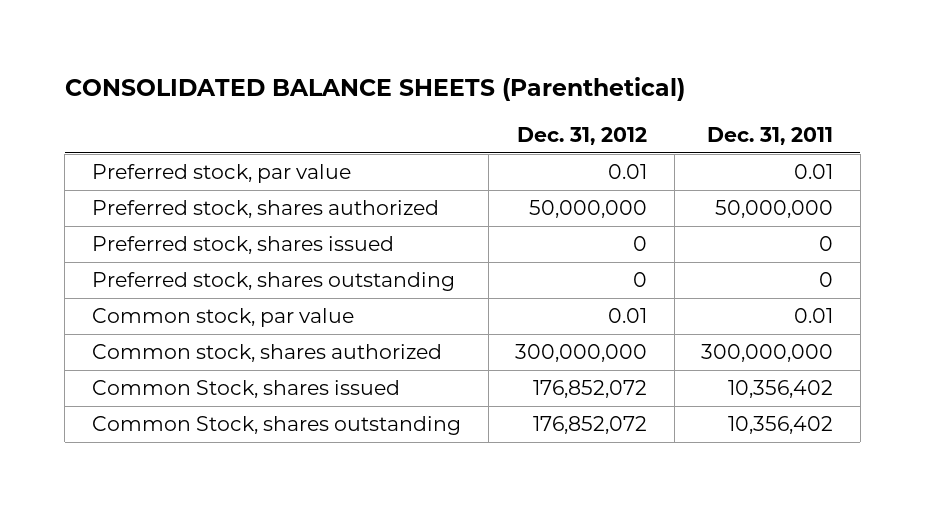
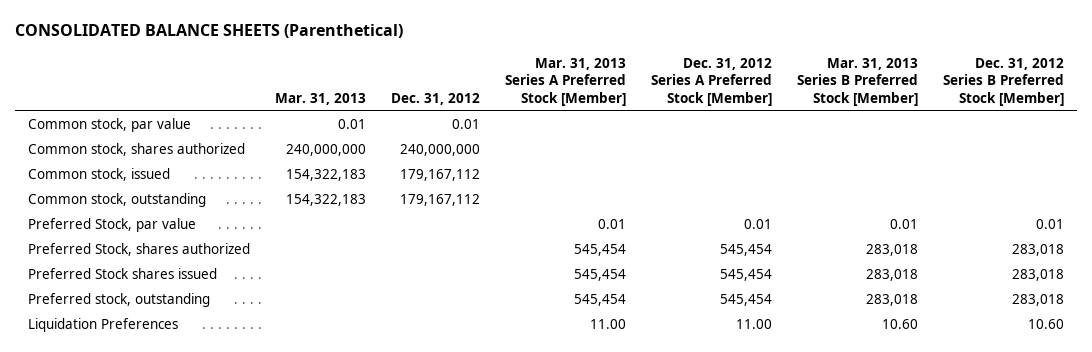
[707,126,834,145] Dec. 31, 2011 -> none
none -> [274,93,366,106] Mar. 31, 2013
none -> [504,57,626,107] Mar. 31, 2013 Series A Preferred Stock [Member]
none -> [651,57,773,107] Dec. 31, 2012 Series A Preferred Stock [Member]
none -> [797,57,919,107] Mar. 31, 2013 Series B Preferred Stock [Member]
none -> [943,57,1065,107] Dec. 31, 2012 Series B Preferred Stock [Member]
[92,164,352,184] Preferred stock, par value -> none
[92,200,440,219] Preferred stock, shares authorized -> none
[92,236,395,255] Preferred stock, shares issued -> none
[92,272,456,292] Preferred stock, shares outstanding -> none
[515,344,648,363] 300,000,000 -> [399,144,480,157] 240,000,000
[92,380,401,399] Common Stock, shares issued -> [27,168,170,182] Common stock, issued
[533,380,648,399] 176,852,072 -> [399,169,480,182] 179,167,112
[92,416,462,436] Common Stock, shares outstanding -> [27,193,206,208] Common stock, outstanding
[533,416,648,435] 176,852,072 -> [399,194,480,207] 179,167,112
none -> [27,218,196,233] Preferred Stock, par value
none -> [27,243,250,257] Preferred Stock, shares authorized
none -> [27,268,217,280] Preferred Stock shares issued
none -> [27,293,210,308] Preferred stock, outstanding
none -> [27,318,178,333] Liquidation Preferences

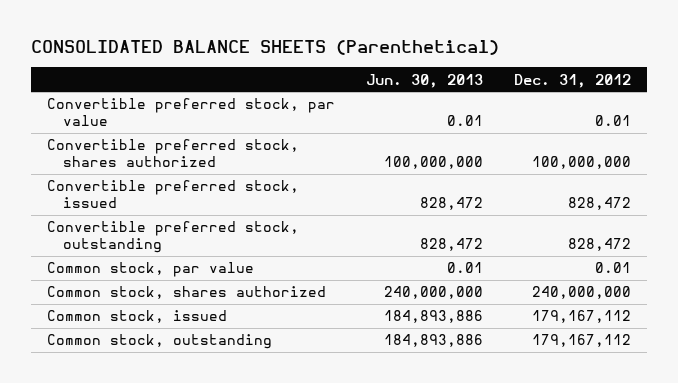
[274,93,366,106] Mar. 31, 2013 -> none
[504,57,626,107] Mar. 31, 2013 Series A Preferred Stock [Member] -> none
[651,57,773,107] Dec. 31, 2012 Series A Preferred Stock [Member] -> none
[797,57,919,107] Mar. 31, 2013 Series B Preferred Stock [Member] -> none
[943,57,1065,107] Dec. 31, 2012 Series B Preferred Stock [Member] -> none
none -> [365,73,483,88] Jun. 30, 2013
none -> [46,98,335,127] Convertible preferred stock, par value
none -> [46,139,299,168] Convertible preferred stock, shares authorized
none -> [46,180,299,209] Convertible preferred stock, issued
none -> [46,221,299,254] Convertible preferred stock, outstanding
[27,218,196,233] Preferred Stock, par value -> none
[27,243,250,257] Preferred Stock, shares authorized -> none
[27,268,217,280] Preferred Stock shares issued -> none
[27,293,210,308] Preferred stock, outstanding -> none
[27,318,178,333] Liquidation Preferences -> none

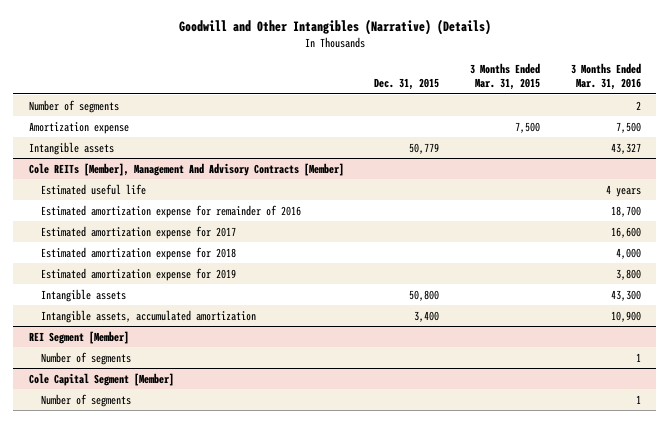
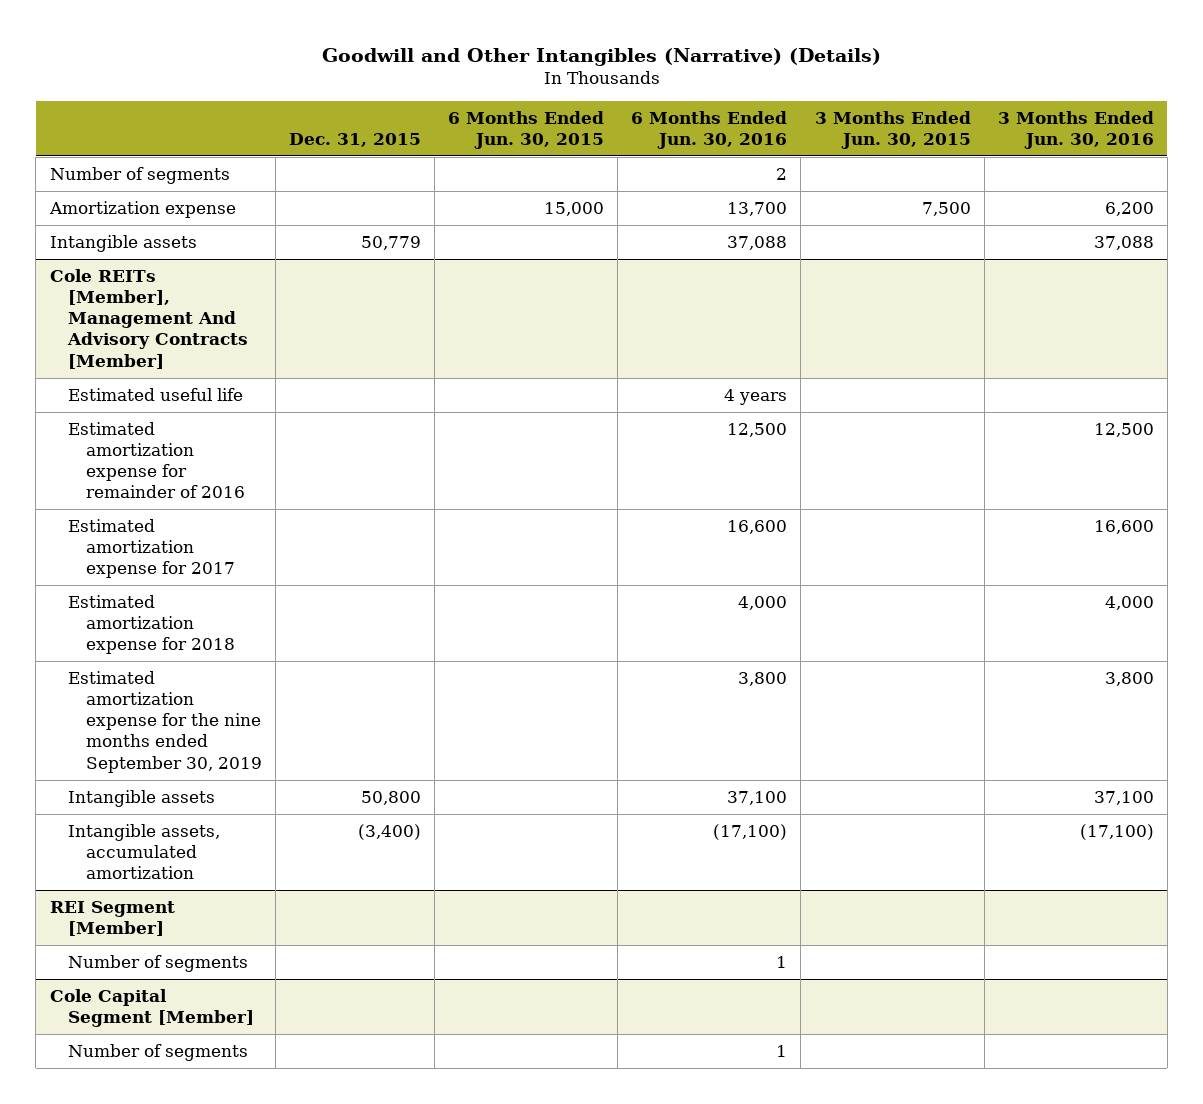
[470,63,541,91] 3 Months Ended Mar. 31, 2015 -> none
[570,63,641,91] 3 Months Ended Mar. 31, 2016 -> none
none -> [448,110,605,149] 6 Months Ended Jun. 30, 2015
none -> [631,110,788,149] 6 Months Ended Jun. 30, 2016
none -> [814,110,971,149] 3 Months Ended Jun. 30, 2015
none -> [997,110,1154,149] 3 Months Ended Jun. 30, 2016
[41,267,237,281] Estimated amortization expense for 2019 -> [67,671,262,773] Estimated amortization expense for the nine months ended September 30, 2019
[414,310,440,322] 3,400 -> [357,824,421,841] (3,400)

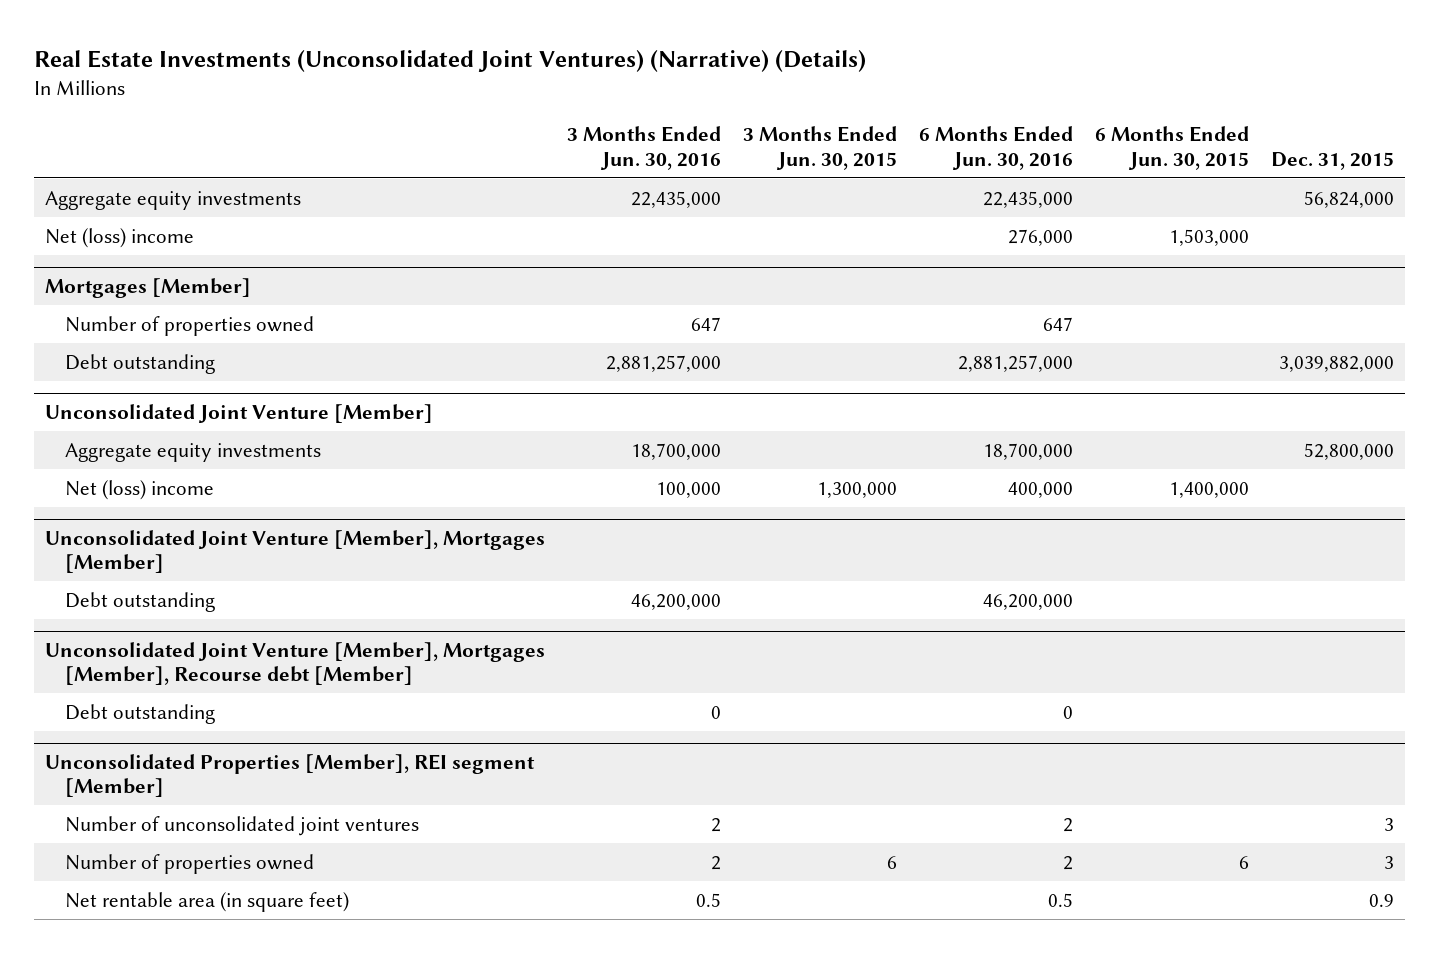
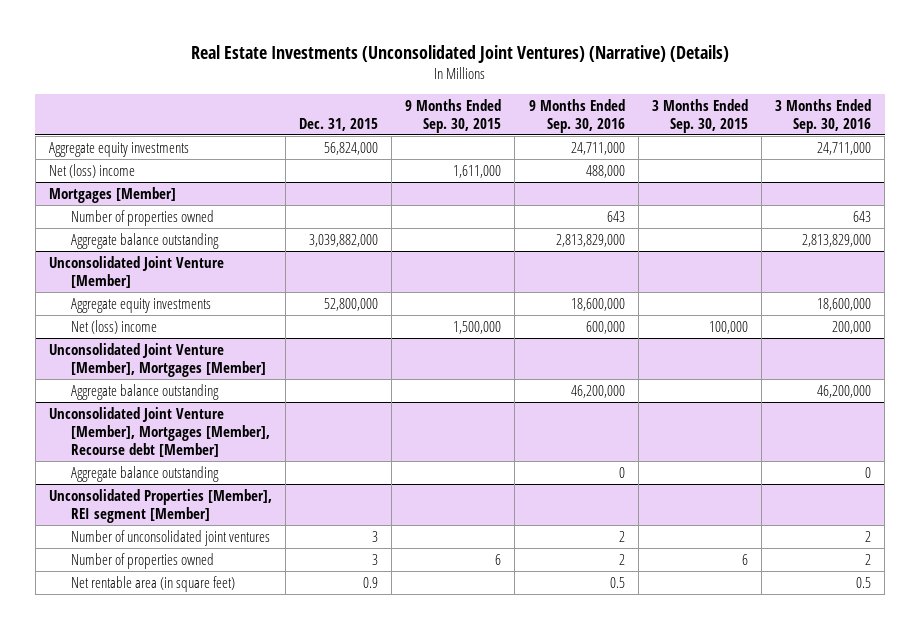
[567,126,722,170] 3 Months Ended Jun. 30, 2016 -> none
[743,126,898,170] 3 Months Ended Jun. 30, 2015 -> none
[919,126,1074,170] 6 Months Ended Jun. 30, 2016 -> none
[1095,126,1250,170] 6 Months Ended Jun. 30, 2015 -> none
none -> [405,99,502,134] 9 Months Ended Sep. 30, 2015
none -> [528,99,625,134] 9 Months Ended Sep. 30, 2016
none -> [651,99,748,134] 3 Months Ended Sep. 30, 2015
none -> [775,99,872,134] 3 Months Ended Sep. 30, 2016
[65,353,216,374] Debt outstanding -> [70,232,219,249] Aggregate balance outstanding
[65,591,216,612] Debt outstanding -> [70,383,219,400] Aggregate balance outstanding
[65,703,216,724] Debt outstanding -> [70,465,219,482] Aggregate balance outstanding

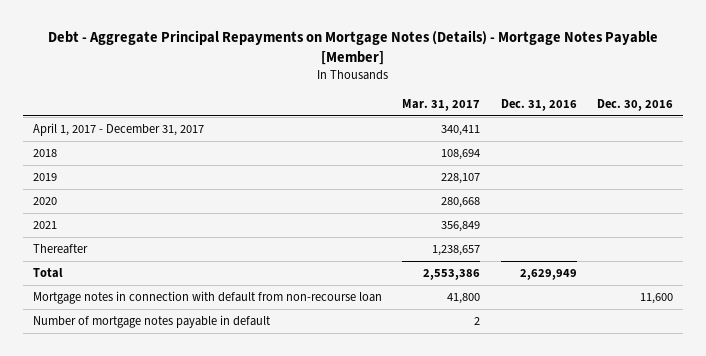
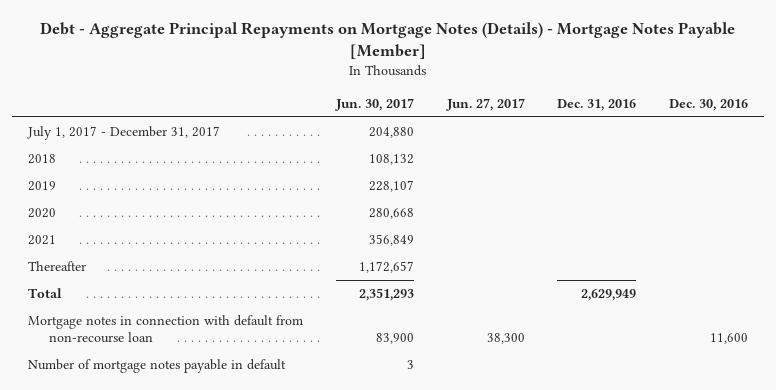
[402,98,481,111] Mar. 31, 2017 -> none
none -> [335,97,415,111] Jun. 30, 2017
none -> [445,97,525,111] Jun. 27, 2017
[32,123,204,137] April 1, 2017 - December 31, 2017 -> [27,126,221,141] July 1, 2017 - December 31, 2017

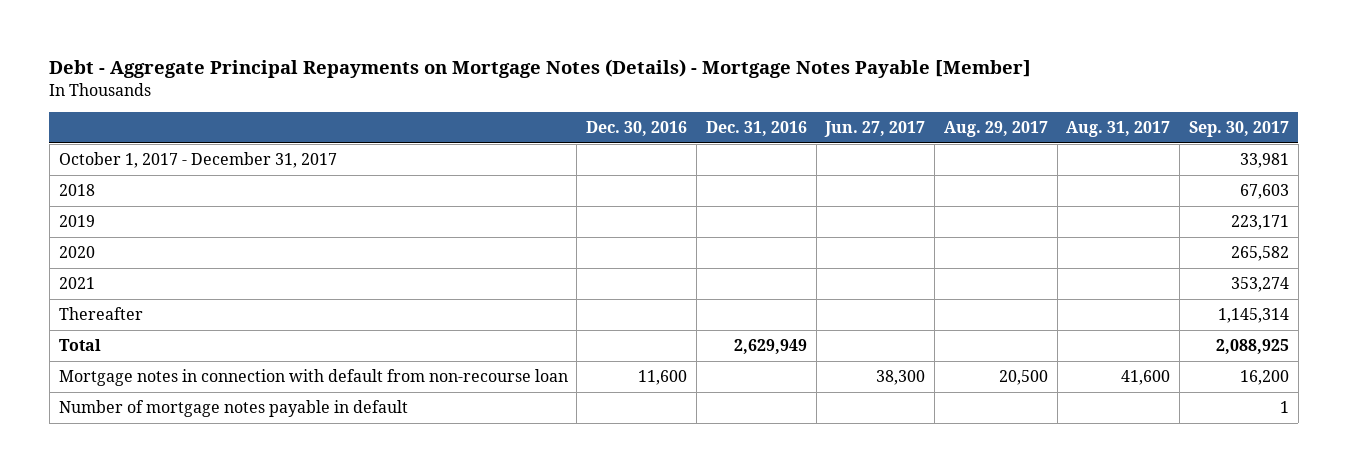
[335,97,415,111] Jun. 30, 2017 -> none
none -> [943,121,1048,138] Aug. 29, 2017
none -> [1066,121,1171,138] Aug. 31, 2017
none -> [1188,121,1289,138] Sep. 30, 2017
[27,126,221,141] July 1, 2017 - December 31, 2017 -> [58,152,337,169] October 1, 2017 - December 31, 2017

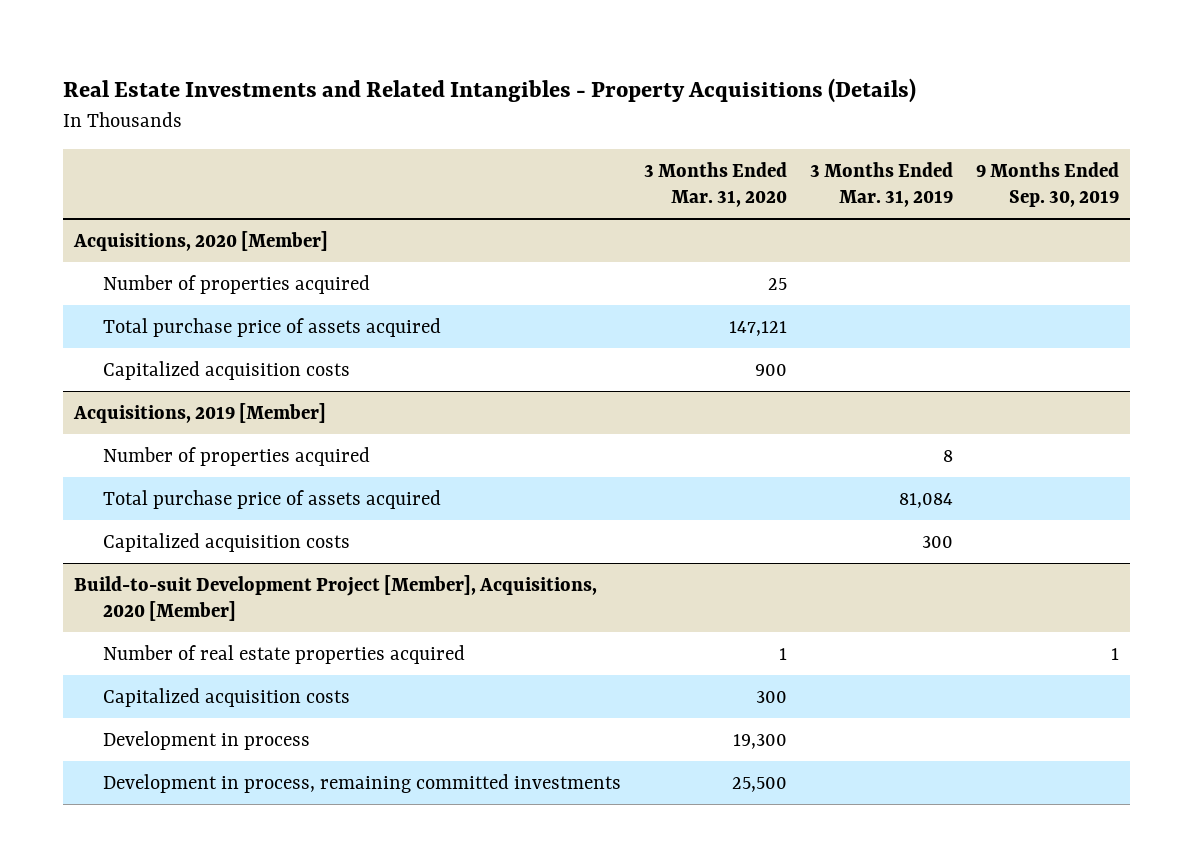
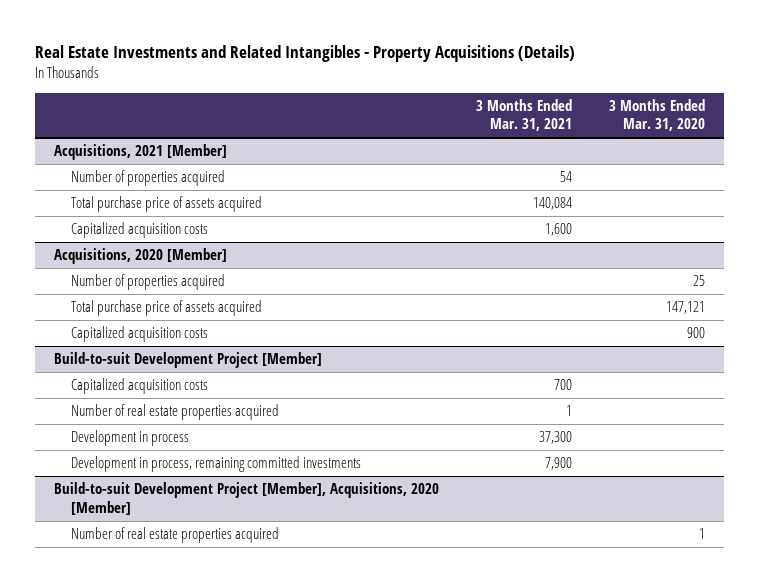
[809,161,953,207] 3 Months Ended Mar. 31, 2019 -> none
[975,161,1119,207] 9 Months Ended Sep. 30, 2019 -> none
none -> [475,98,572,132] 3 Months Ended Mar. 31, 2021
none -> [53,144,227,161] Acquisitions, 2021 [Member]
none -> [70,170,225,187] Number of properties acquired
none -> [70,196,262,213] Total purchase price of assets acquired
none -> [70,222,208,239] Capitalized acquisition costs
[73,402,327,423] Acquisitions, 2019 [Member] -> none
[103,446,371,466] Number of properties acquired -> none
[103,489,442,509] Total purchase price of assets acquired -> none
[103,532,351,552] Capitalized acquisition costs -> none
none -> [53,352,322,369] Build-to-suit Development Project [Member]
none -> [70,378,208,395] Capitalized acquisition costs
none -> [70,404,279,421] Number of real estate properties acquired
none -> [70,430,189,447] Development in process
none -> [70,456,361,473] Development in process, remaining committed investments
[103,687,351,707] Capitalized acquisition costs -> none
[103,730,311,750] Development in process -> none
[103,773,622,793] Development in process, remaining committed investments -> none

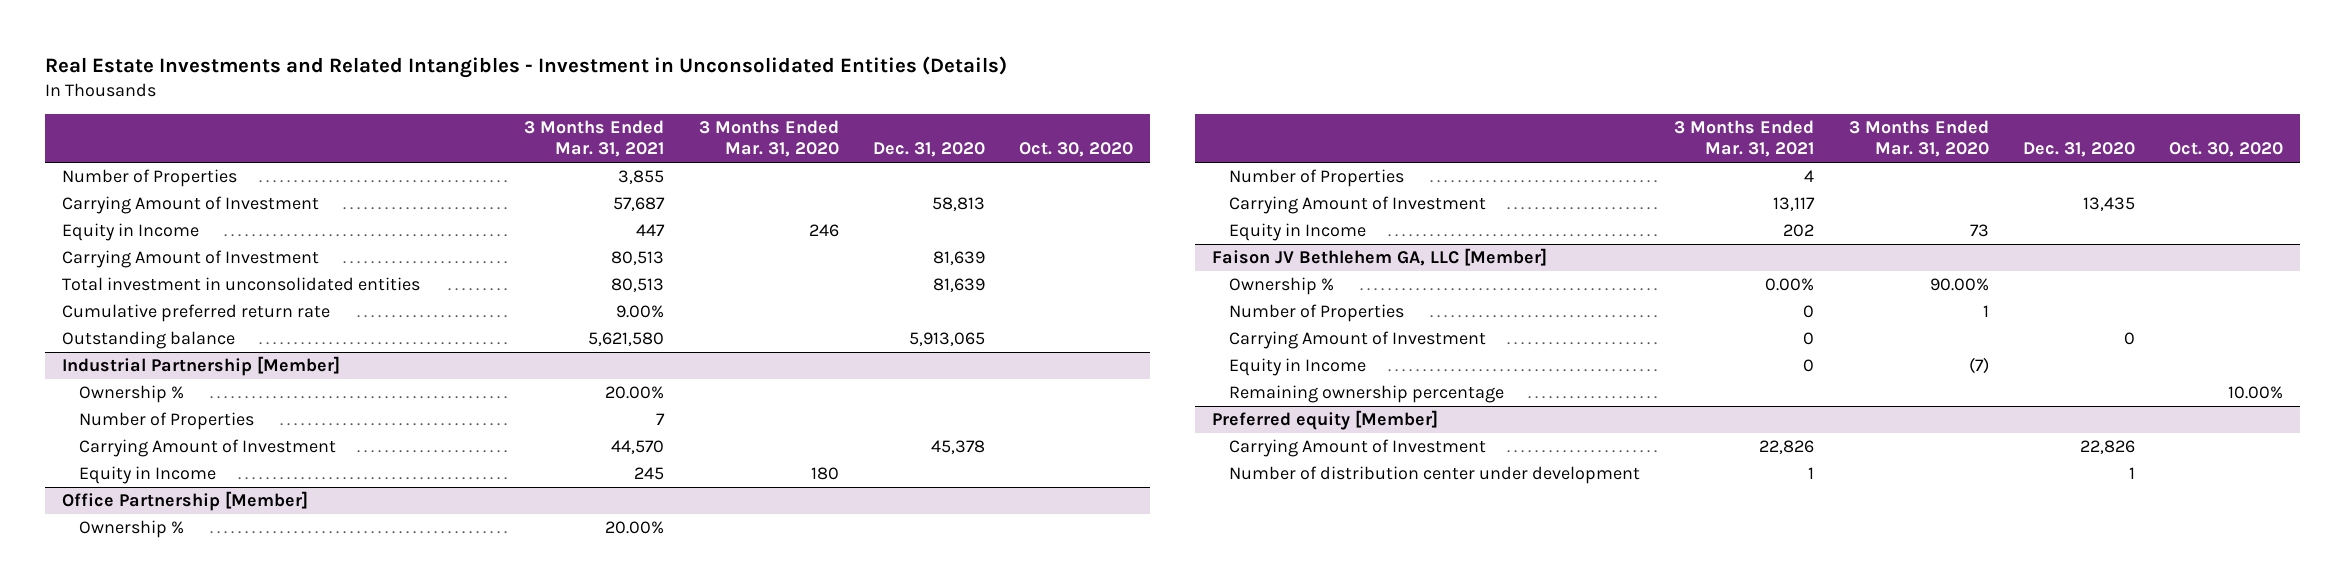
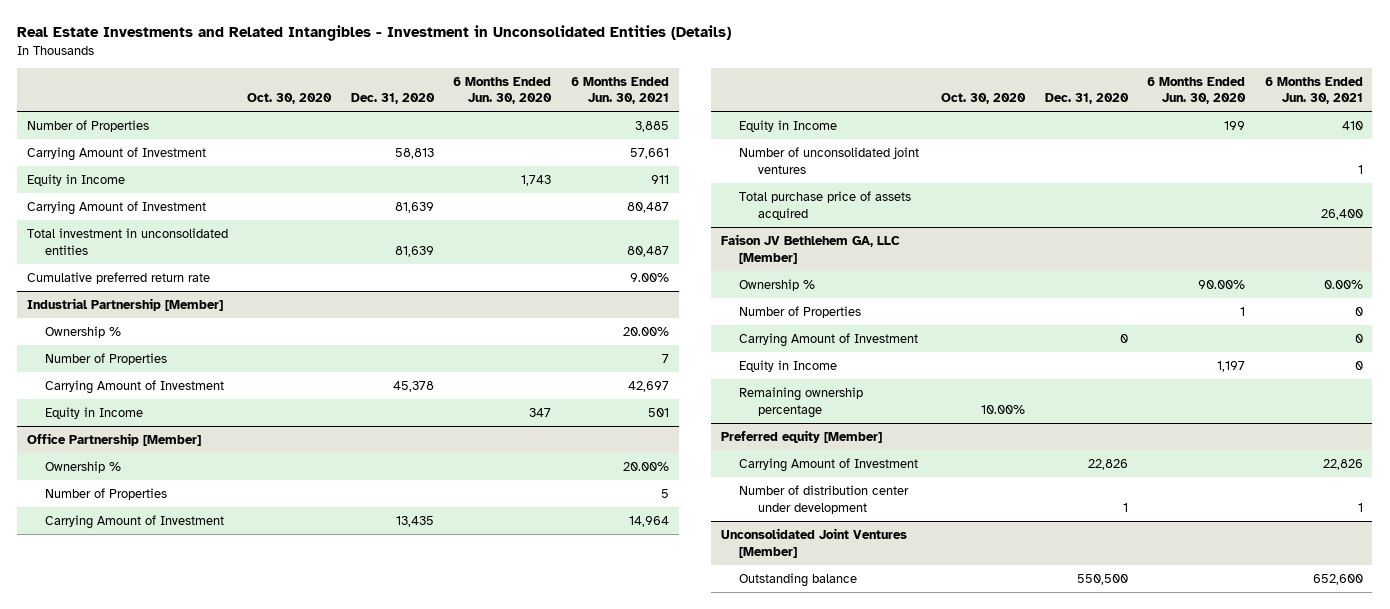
[524,120,665,158] 3 Months Ended Mar. 31, 2021 -> none
[698,120,839,158] 3 Months Ended Mar. 31, 2020 -> none
none -> [453,76,553,105] 6 Months Ended Jun. 30, 2020
none -> [570,76,669,105] 6 Months Ended Jun. 30, 2021
[61,331,235,350] Outstanding balance -> none
none -> [739,146,920,174] Number of unconsolidated joint ventures
none -> [739,190,912,220] Total purchase price of assets acquired
none -> [720,527,907,558] Unconsolidated Joint Ventures [Member]
none -> [739,572,858,587] Outstanding balance

